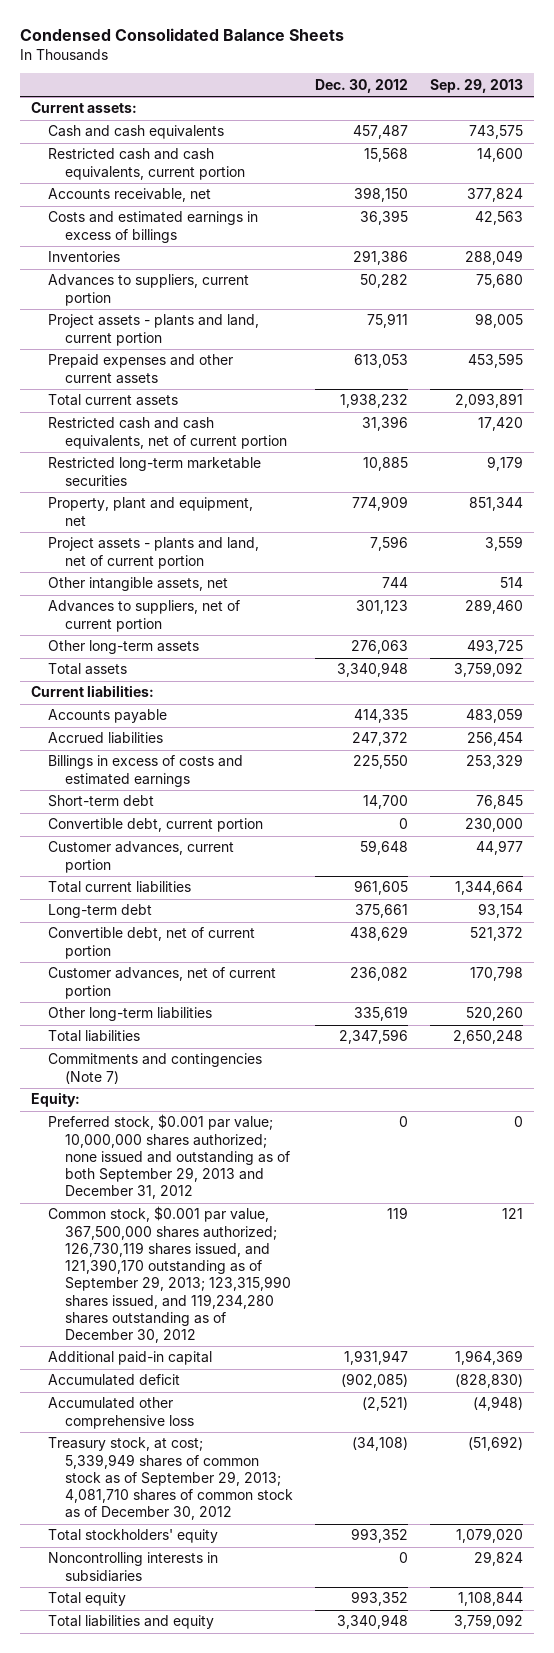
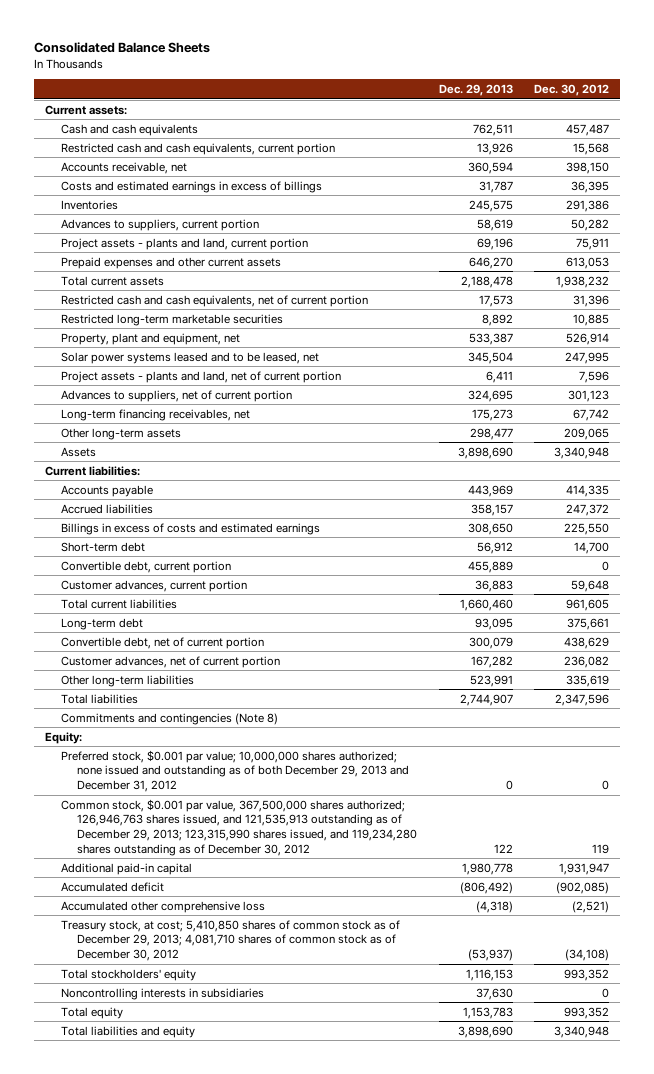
[19,28,344,42] Condensed Consolidated Balance Sheets -> [34,42,211,54] Consolidated Balance Sheets
[430,78,524,93] Sep. 29, 2013 -> none
none -> [438,84,513,97] Dec. 29, 2013
[351,496,408,512] 774,909 -> [565,332,609,345] 526,914
none -> [61,351,320,364] Solar power systems leased and to be leased, net
[47,577,228,592] Other intangible assets, net -> none
none -> [61,408,251,421] Long-term financing receivables, net
[350,640,408,655] 276,063 -> [563,427,609,440] 209,065
[47,663,127,676] Total assets -> [61,446,97,457] Assets
[47,1053,262,1084] Commitments and contingencies (Note 7) -> [61,712,279,725] Commitments and contingencies (Note 8)
[47,1114,290,1200] Preferred stock, $0.001 par value; 10,000,000 shares authorized; none issued and outstanding as of both September 29, 2013 and December 31, 2012 -> [61,749,410,792] Preferred stock, $0.001 par value; 10,000,000 shares authorized; none issued and outstanding as of both December 29, 2013 and December 31, 2012
[47,1206,291,1343] Common stock, $0.001 par value, 367,500,000 shares authorized; 126,730,119 shares issued, and 121,390,170 outstanding as of September 29, 2013; 123,315,990 shares issued, and 119,234,280 shares outstanding as of December 30, 2012 -> [61,798,418,856] Common stock, $0.001 par value, 367,500,000 shares authorized; 126,946,763 shares issued, and 121,535,913 outstanding as of December 29, 2013; 123,315,990 shares issued, and 119,234,280 shares outstanding as of December 30, 2012
[47,1437,293,1521] Treasury stock, at cost; 5,339,949 shares of common stock as of September 29, 2013; 4,081,710 shares of common stock as of December 30, 2012 -> [61,919,401,961] Treasury stock, at cost; 5,410,850 shares of common stock as of December 29, 2013; 4,081,710 shares of common stock as of December 30, 2012

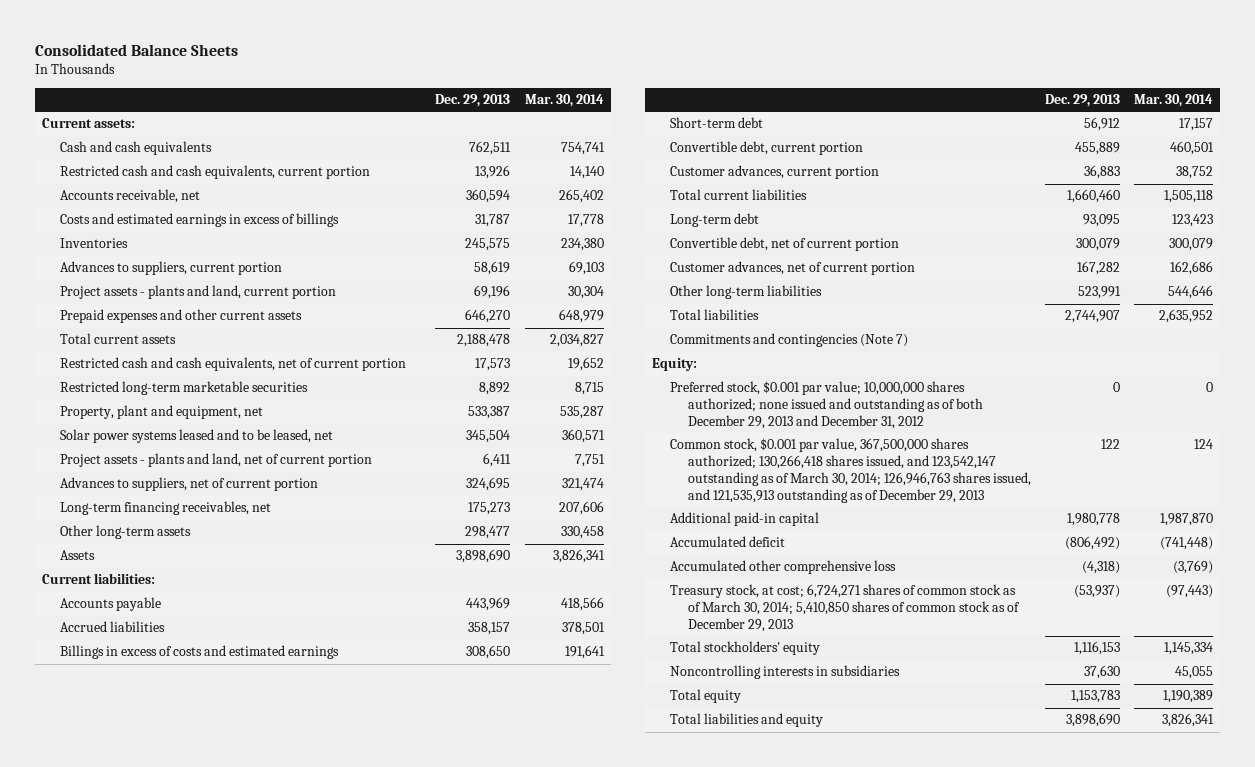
[533,84,609,97] Dec. 30, 2012 -> none
none -> [524,94,604,108] Mar. 30, 2014
[61,712,279,725] Commitments and contingencies (Note 8) -> [669,333,908,348] Commitments and contingencies (Note 7)
[61,798,418,856] Common stock, $0.001 par value, 367,500,000 shares authorized; 126,946,763 shares issued, and 121,535,913 outstanding as of December 29, 2013; 123,315,990 shares issued, and 119,234,280 shares outstanding as of December 30, 2012 -> [669,438,1031,503] Common stock, $0.001 par value, 367,500,000 shares authorized; 130,266,418 shares issued, and 123,542,147 outstanding as of March 30, 2014; 126,946,763 shares issued, and 121,535,913 outstanding as of December 29, 2013
[61,919,401,961] Treasury stock, at cost; 5,410,850 shares of common stock as of December 29, 2013; 4,081,710 shares of common stock as of December 30, 2012 -> [669,584,1020,632] Treasury stock, at cost; 6,724,271 shares of common stock as of March 30, 2014; 5,410,850 shares of common stock as of December 29, 2013

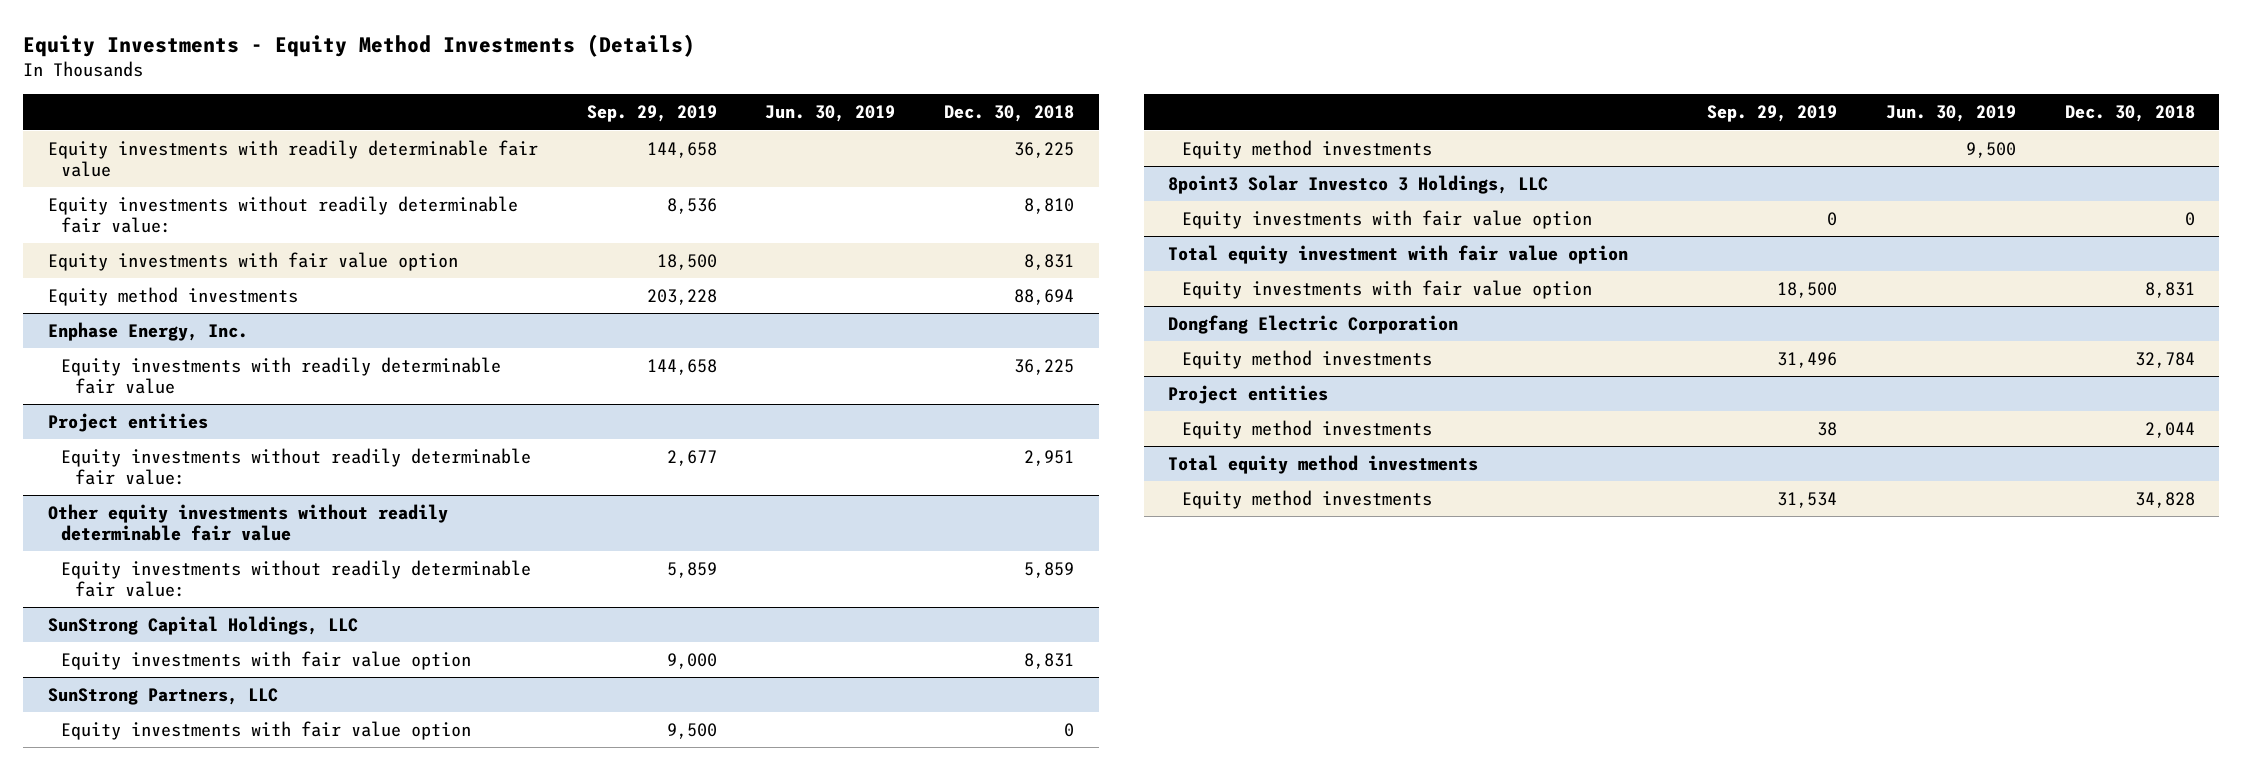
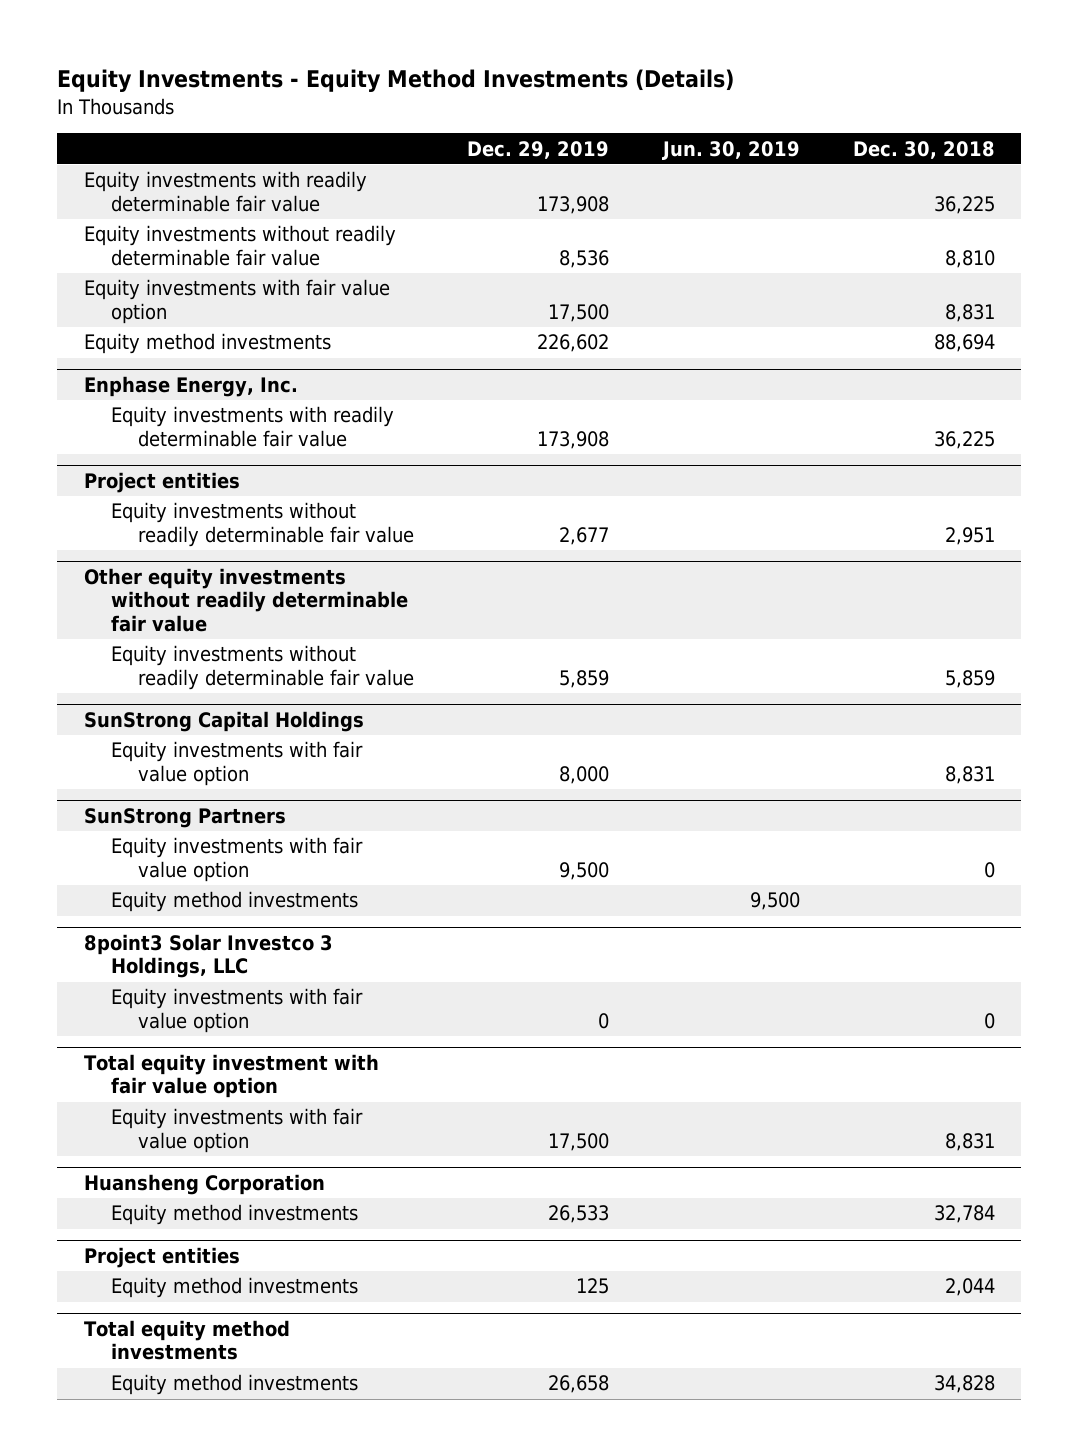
[586,105,717,123] Sep. 29, 2019 -> none
none -> [467,140,610,159] Dec. 29, 2019
[47,196,518,234] Equity investments without readily determinable fair value: -> [83,225,396,266] Equity investments without readily determinable fair value
[61,448,532,486] Equity investments without readily determinable fair value: -> [110,502,415,547] Equity investments without readily determinable fair value
[61,560,532,598] Equity investments without readily determinable fair value: -> [110,645,415,690] Equity investments without readily determinable fair value
[47,616,358,636] SunStrong Capital Holdings, LLC -> [83,711,364,733] SunStrong Capital Holdings
[47,688,278,706] SunStrong Partners, LLC -> [83,808,286,829] SunStrong Partners
[1168,315,1459,335] Dongfang Electric Corporation -> none
none -> [83,1174,325,1196] Huansheng Corporation

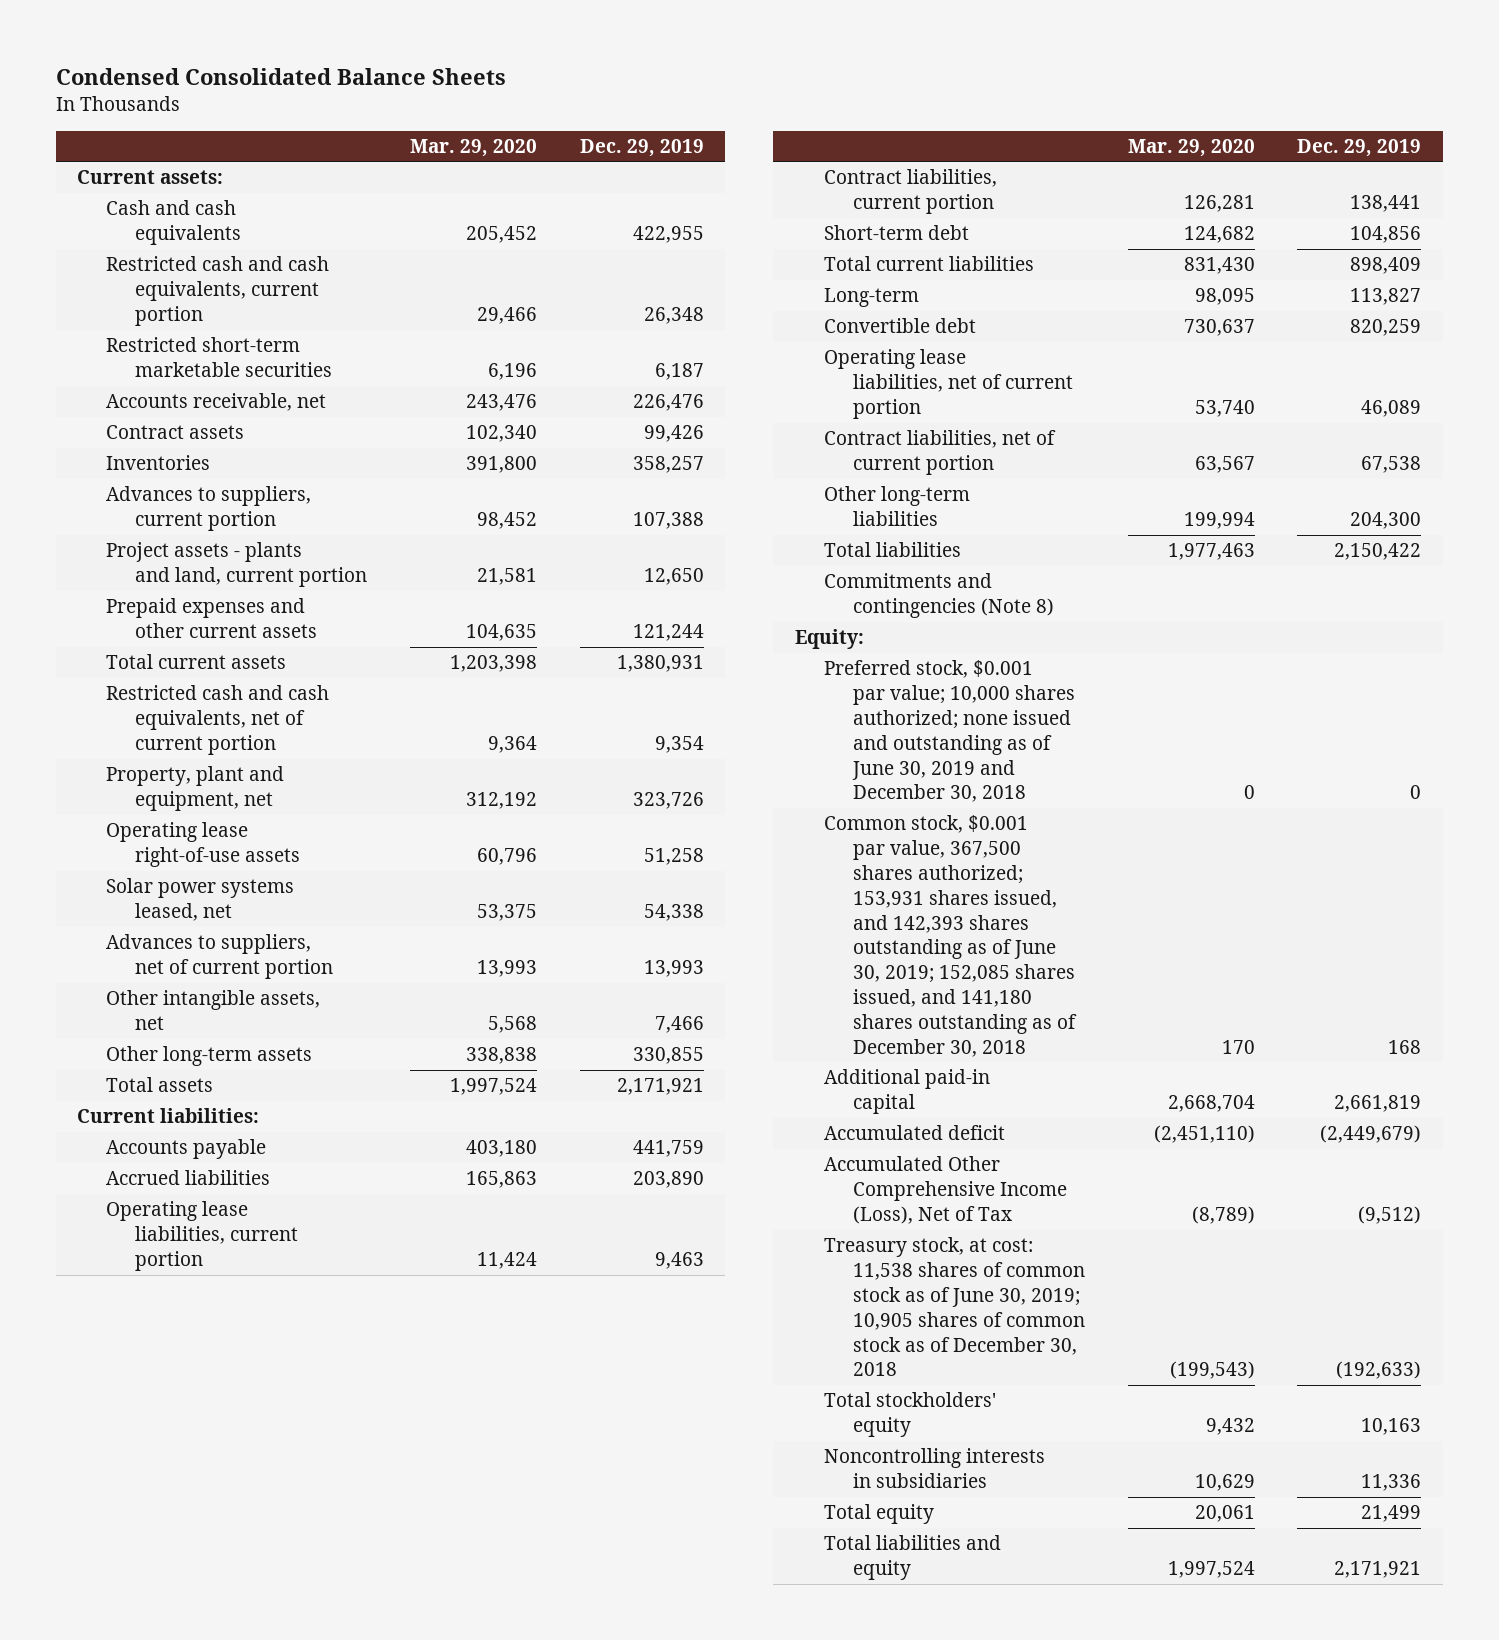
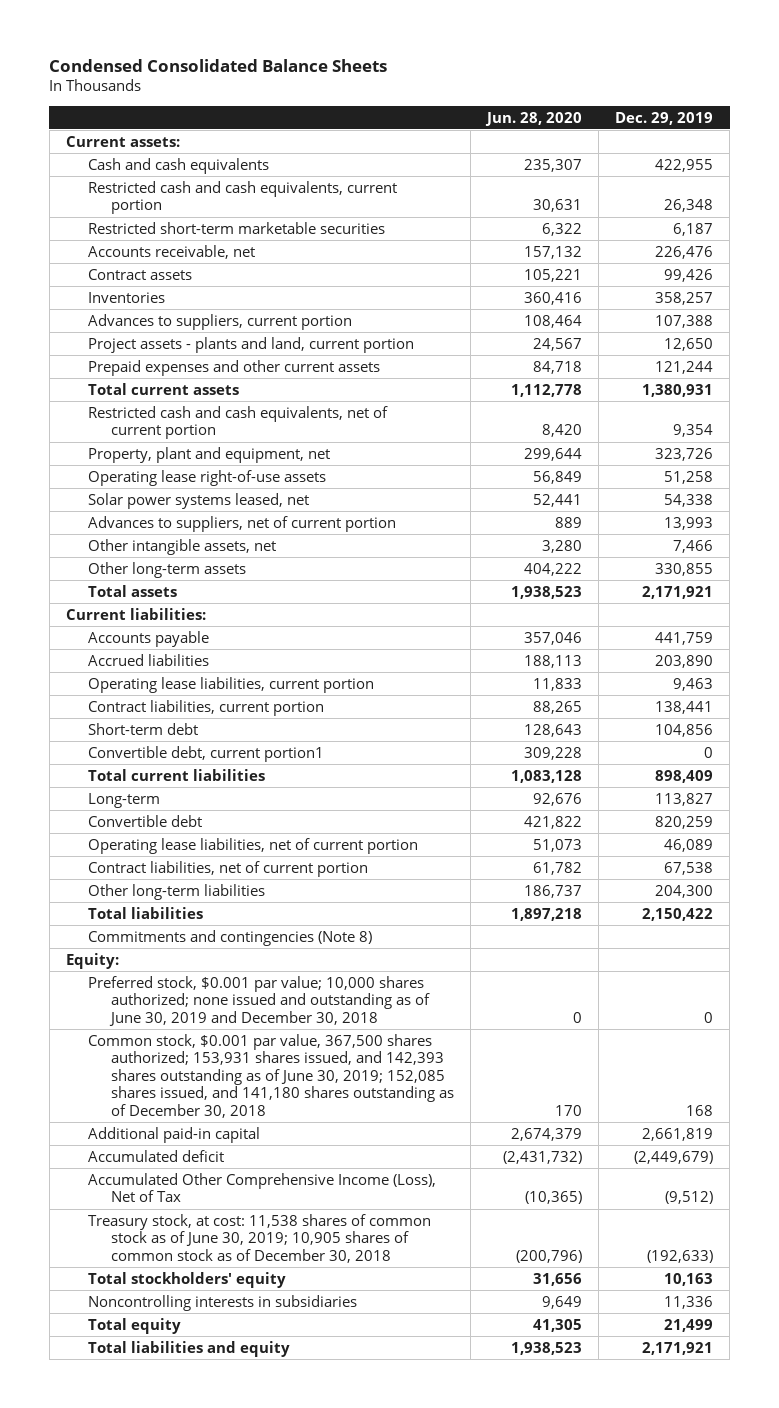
[409,138,537,157] Mar. 29, 2020 -> none
none -> [485,111,583,126] Jun. 28, 2020
none -> [88,745,325,762] Convertible debt, current portion1

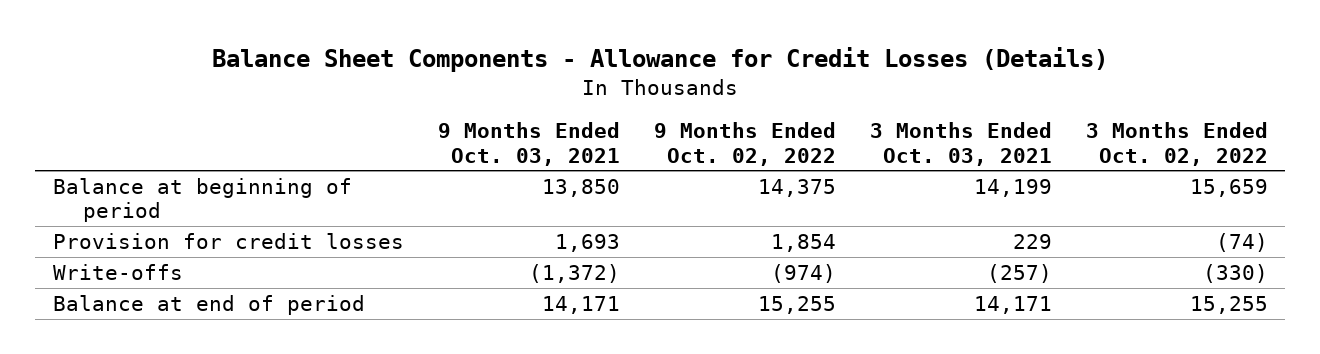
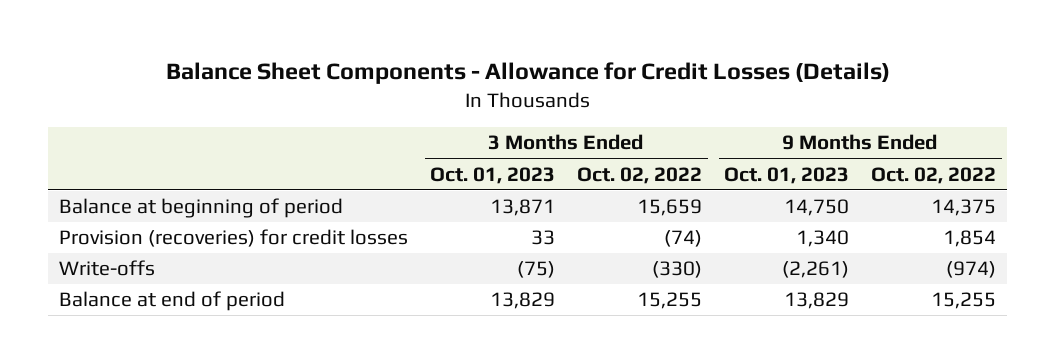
[437,122,620,166] 9 Months Ended Oct. 03, 2021 -> none
[869,122,1052,166] 3 Months Ended Oct. 03, 2021 -> none
none -> [430,166,556,184] Oct. 01, 2023
none -> [724,166,850,184] Oct. 01, 2023
[52,232,404,249] Provision for credit losses -> [58,229,408,248] Provision (recoveries) for credit losses

